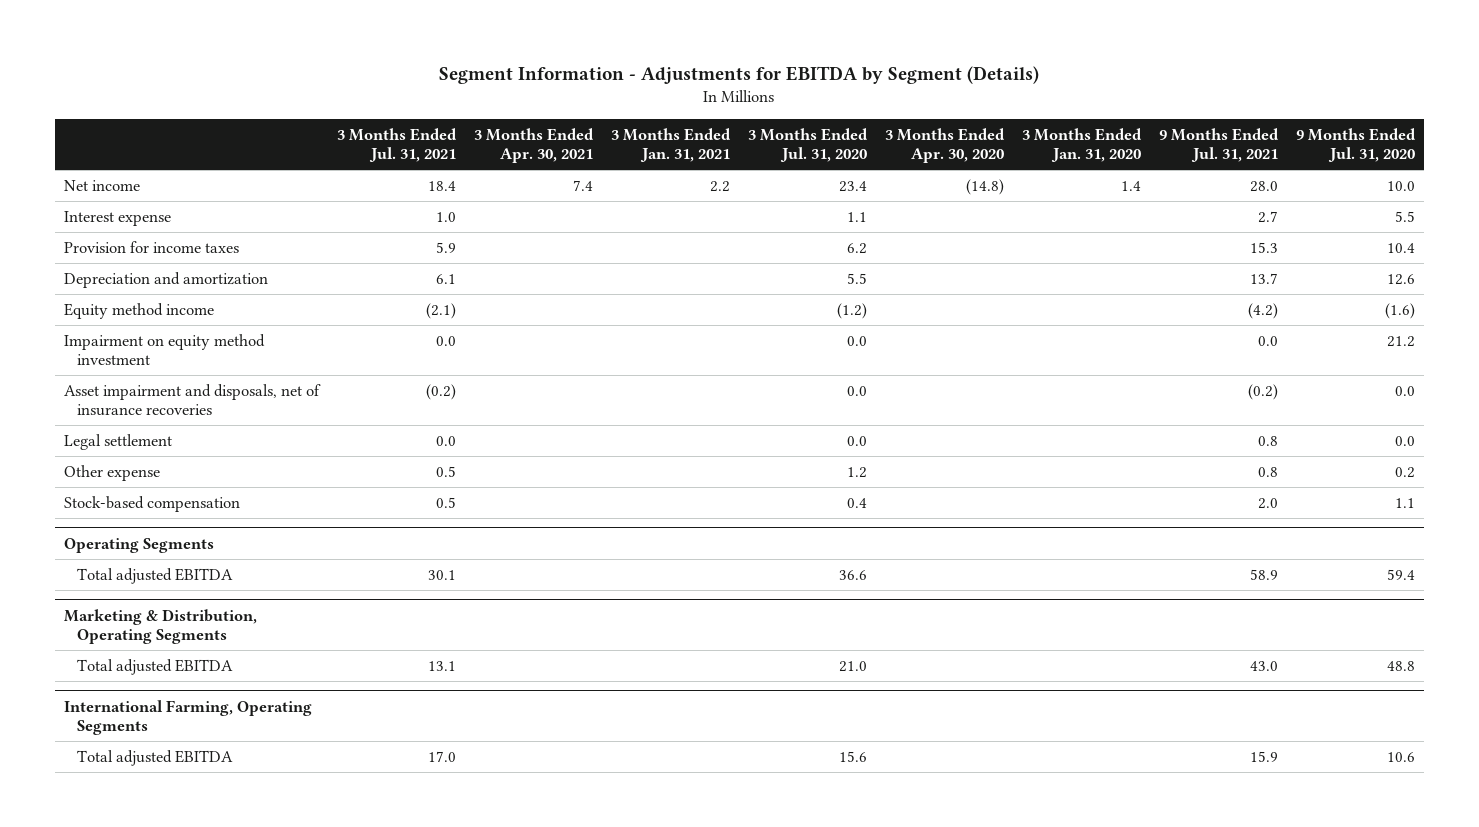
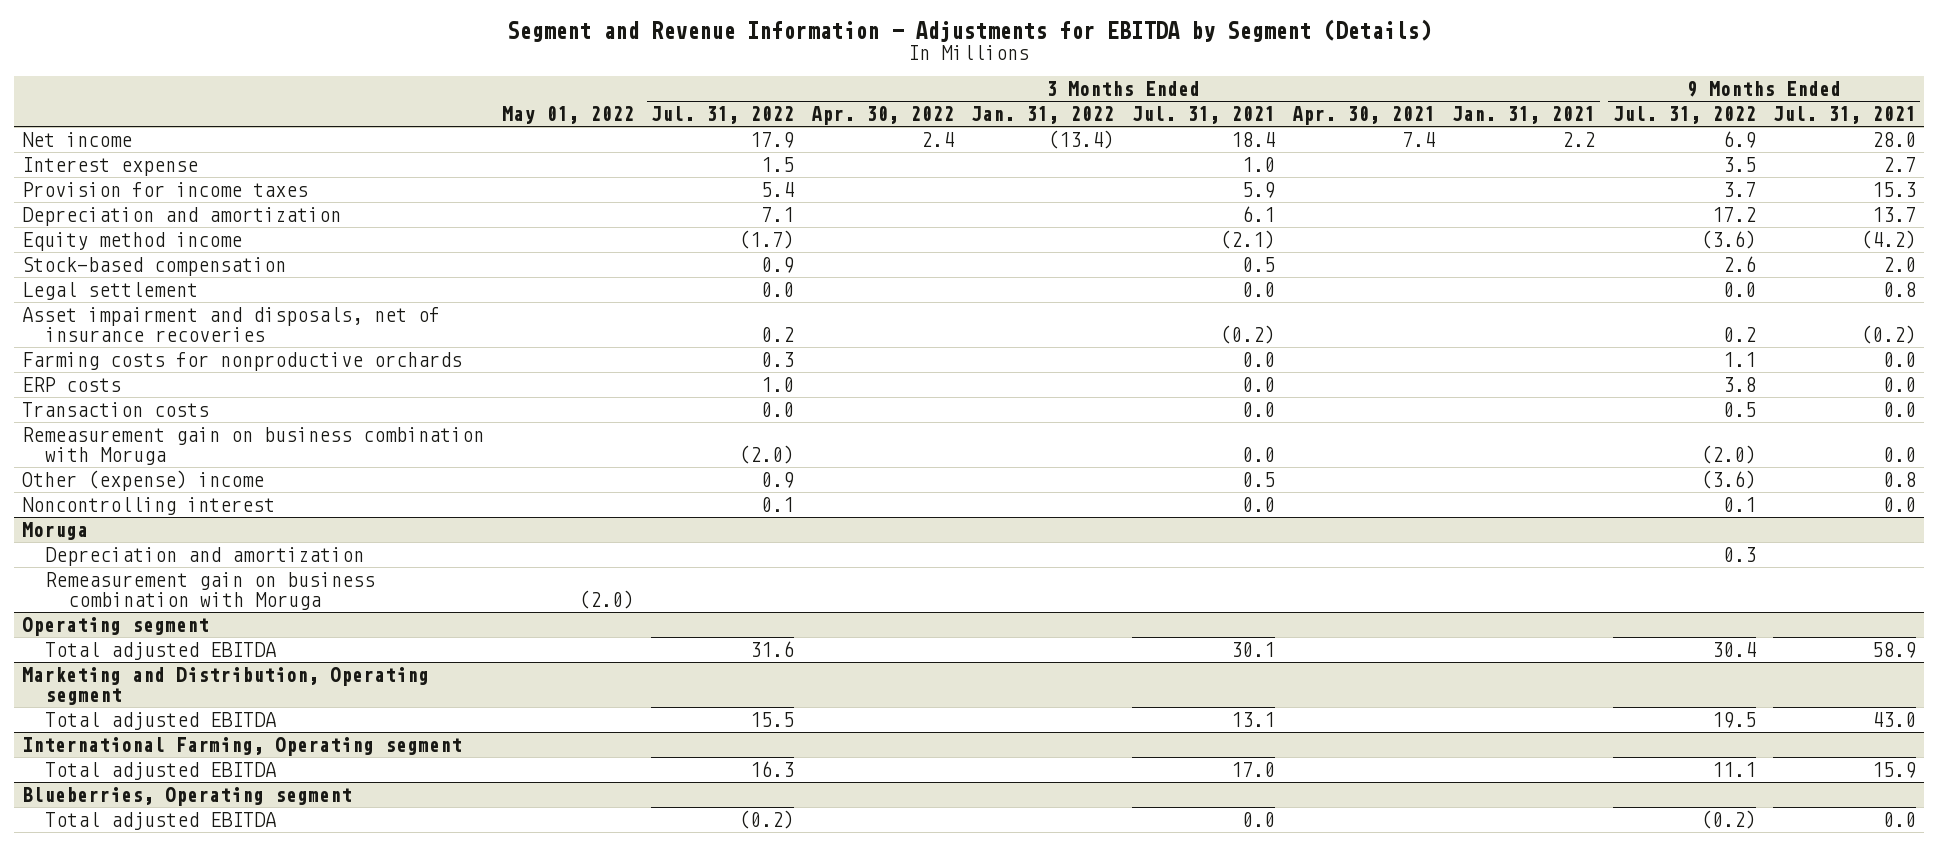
[439,66,1040,85] Segment Information - Adjustments for EBITDA by Segment (Details) -> [507,18,1432,42] Segment and Revenue Information - Adjustments for EBITDA by Segment (Details)
[747,127,868,163] 3 Months Ended Jul. 31, 2020 -> none
[884,127,1005,164] 3 Months Ended Apr. 30, 2020 -> none
[1021,127,1142,163] 3 Months Ended Jan. 31, 2020 -> none
[1295,127,1416,163] 9 Months Ended Jul. 31, 2020 -> none
none -> [501,106,634,125] May 01, 2022
none -> [650,106,794,125] Jul. 31, 2022
none -> [811,106,955,126] Apr. 30, 2022
none -> [971,106,1115,125] Jan. 31, 2022
none -> [1612,106,1756,125] Jul. 31, 2022
[63,333,265,366] Impairment on equity method investment -> none
[63,464,160,481] Other expense -> none
[63,433,172,450] Legal settlement -> [22,281,199,300] Legal settlement
[63,383,321,417] Asset impairment and disposals, net of insurance recoveries -> [22,306,441,342] Asset impairment and disposals, net of insurance recoveries
none -> [22,351,463,371] Farming costs for nonproductive orchards
none -> [22,376,122,392] ERP costs
none -> [22,401,210,417] Transaction costs
none -> [22,426,485,465] Remeasurement gain on business combination with Moruga
none -> [22,469,265,491] Other (expense) income
none -> [22,496,276,515] Noncontrolling interest
none -> [22,521,89,540] Moruga
none -> [45,546,365,566] Depreciation and amortization
none -> [45,571,376,610] Remeasurement gain on business combination with Moruga
[63,537,214,553] Operating Segments -> [22,616,210,636] Operating segment
[63,608,257,644] Marketing & Distribution, Operating Segments -> [22,666,430,705] Marketing and Distribution, Operating segment
[63,699,312,735] International Farming, Operating Segments -> [22,736,463,756] International Farming, Operating segment
none -> [22,786,353,806] Blueberries, Operating segment
none -> [45,811,277,830] Total adjusted EBITDA

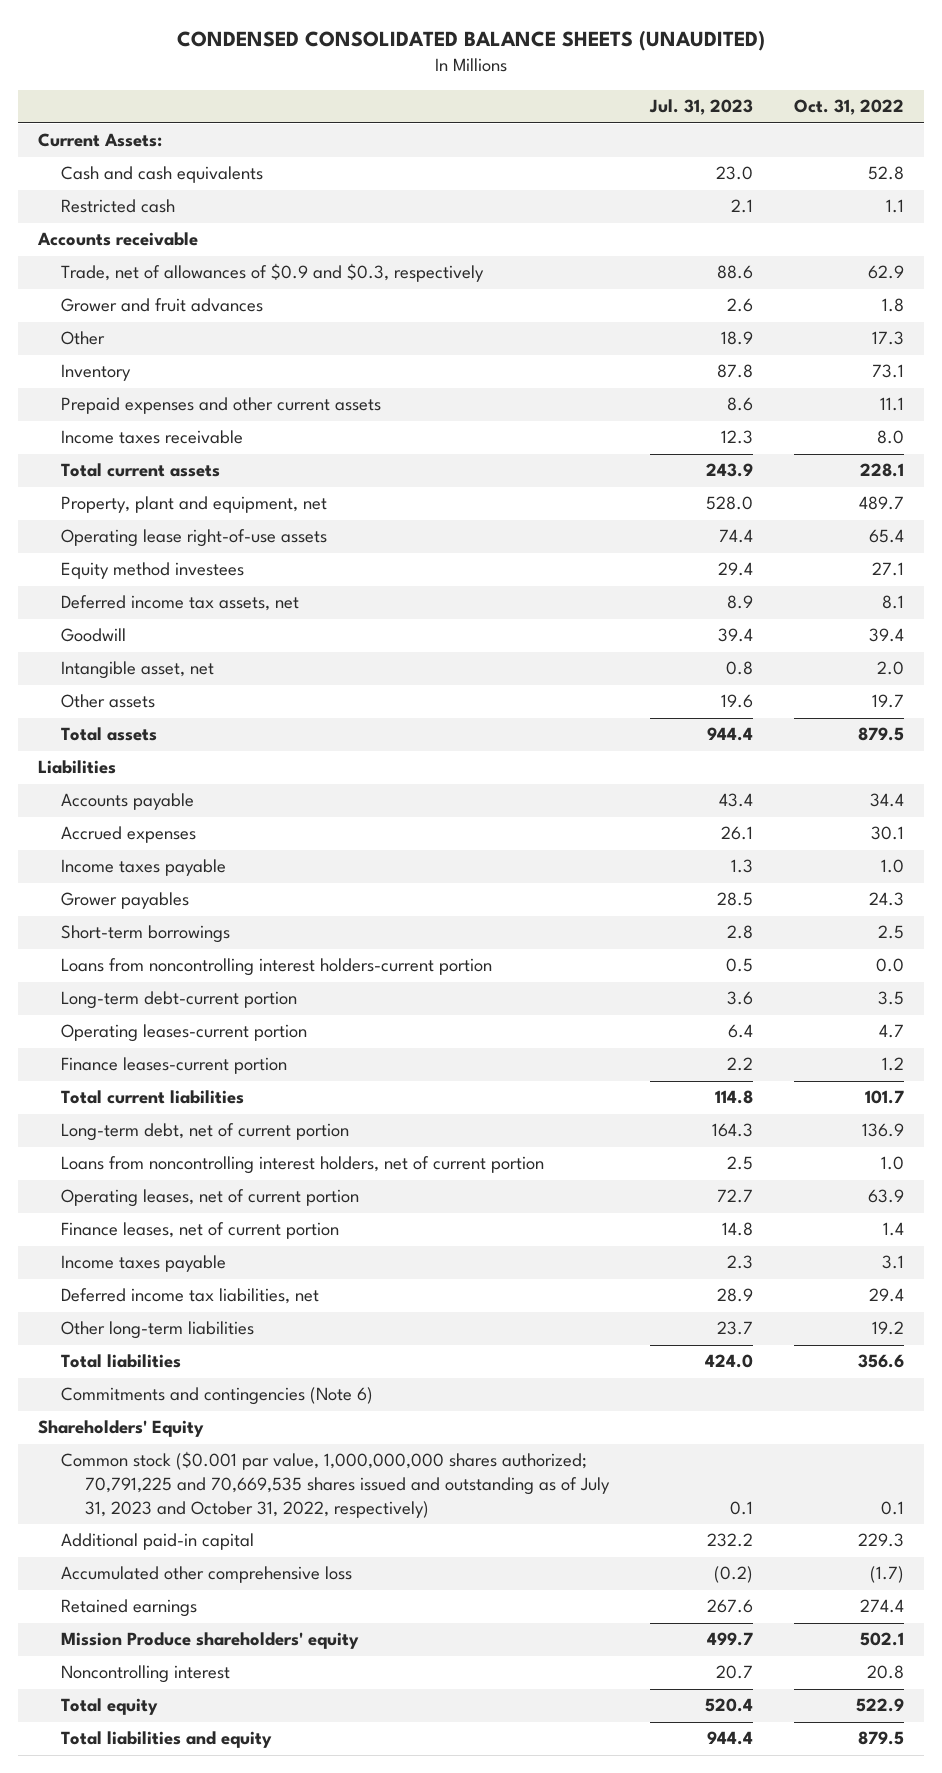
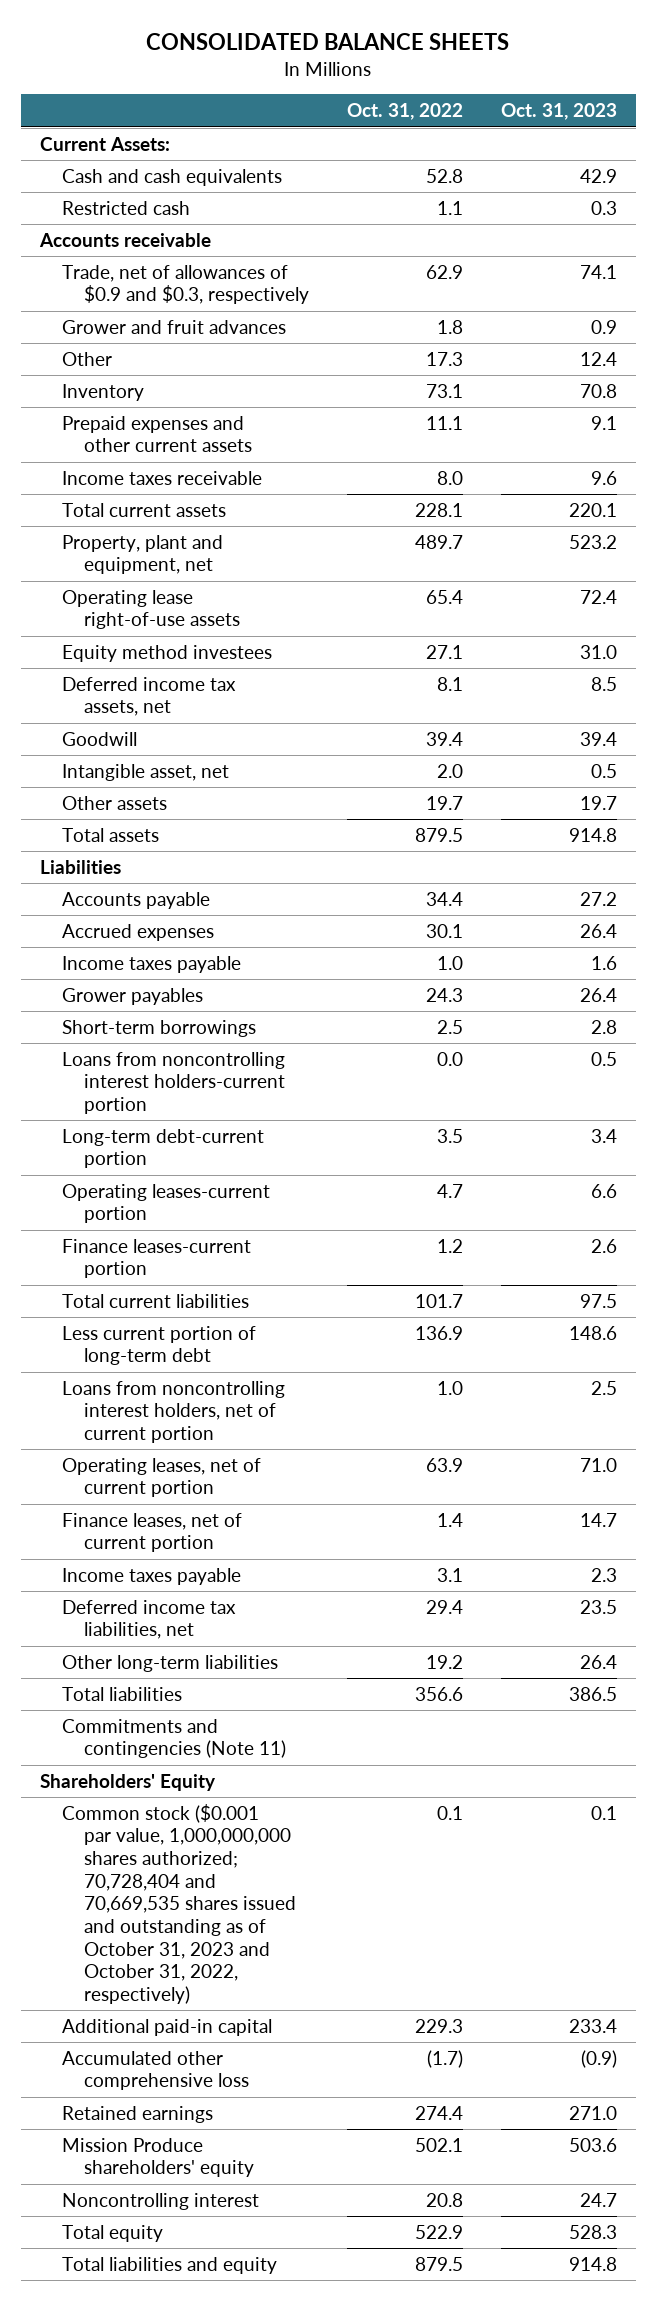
[176,30,765,52] CONDENSED CONSOLIDATED BALANCE SHEETS (UNAUDITED) -> [146,33,510,51] CONSOLIDATED BALANCE SHEETS
[648,99,753,116] Jul. 31, 2023 -> none
none -> [500,103,617,121] Oct. 31, 2023
[61,1123,350,1142] Long-term debt, net of current portion -> [62,1325,257,1366] Less current portion of long-term debt
[61,1387,374,1406] Commitments and contingencies (Note 6) -> [62,1718,287,1759] Commitments and contingencies (Note 11)
[61,1451,610,1518] Common stock ($0.001 par value, 1,000,000,000 shares authorized; 70,791,225 and 70,669,535 shares issued and outstanding as of July 31, 2023 and October 31, 2022, respectively) -> [62,1803,297,2004] Common stock ($0.001 par value, 1,000,000,000 shares authorized; 70,728,404 and 70,669,535 shares issued and outstanding as of October 31, 2023 and October 31, 2022, respectively)

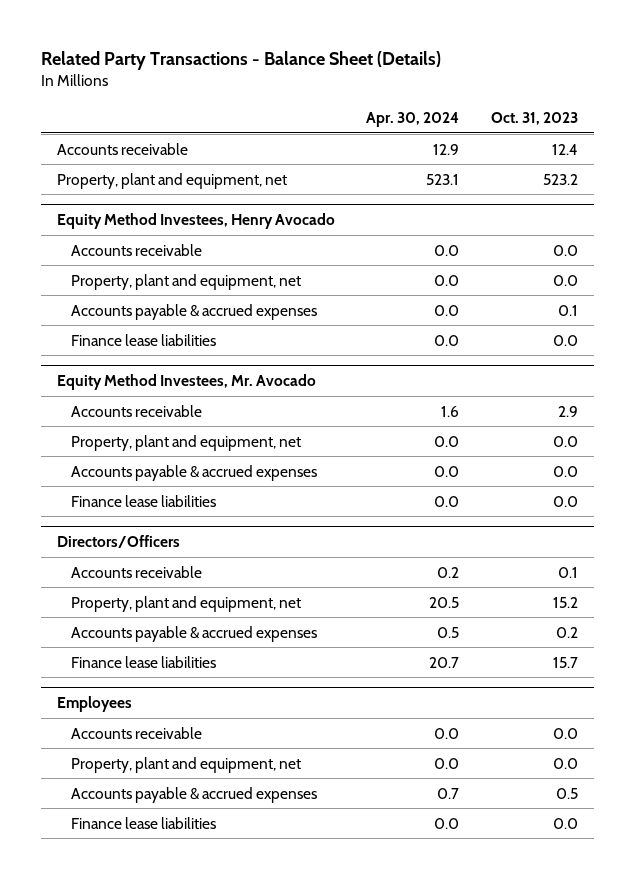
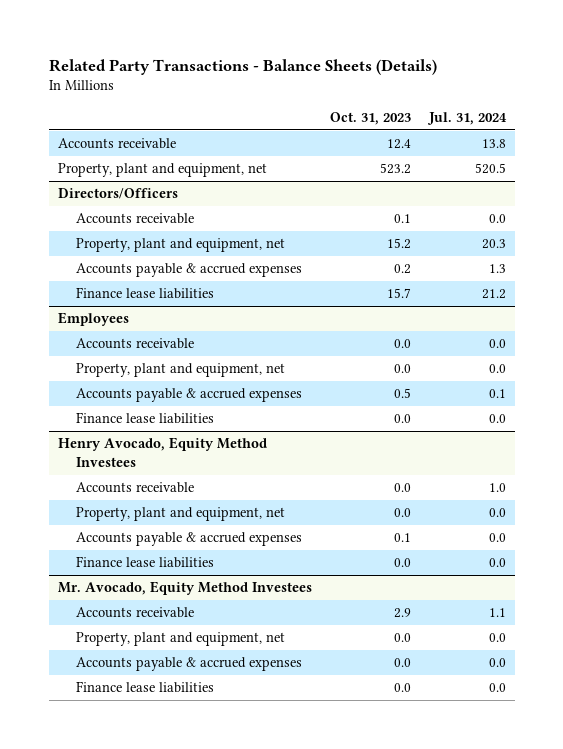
[40,51,441,71] Related Party Transactions - Balance Sheet (Details) -> [48,59,437,76] Related Party Transactions - Balance Sheets (Details)
[366,111,460,127] Apr. 30, 2024 -> none
none -> [426,111,507,125] Jul. 31, 2024
[56,212,335,229] Equity Method Investees, Henry Avocado -> none
[70,243,202,256] Accounts receivable -> none
[70,273,301,290] Property, plant and equipment, net -> none
[70,303,317,320] Accounts payable & accrued expenses -> none
[70,333,216,346] Finance lease liabilities -> none
[56,373,316,390] Equity Method Investees, Mr. Avocado -> none
[70,404,202,417] Accounts receivable -> none
[70,434,301,451] Property, plant and equipment, net -> none
[70,464,317,481] Accounts payable & accrued expenses -> none
[70,494,216,507] Finance lease liabilities -> none
none -> [57,437,267,467] Henry Avocado, Equity Method Investees
none -> [75,482,194,494] Accounts receivable
none -> [75,507,285,522] Property, plant and equipment, net
none -> [75,532,302,547] Accounts payable & accrued expenses
none -> [75,556,214,569] Finance lease liabilities
none -> [57,581,312,596] Mr. Avocado, Equity Method Investees
none -> [75,607,194,619] Accounts receivable
none -> [75,632,285,647] Property, plant and equipment, net
none -> [75,657,302,672] Accounts payable & accrued expenses
none -> [75,681,214,694] Finance lease liabilities

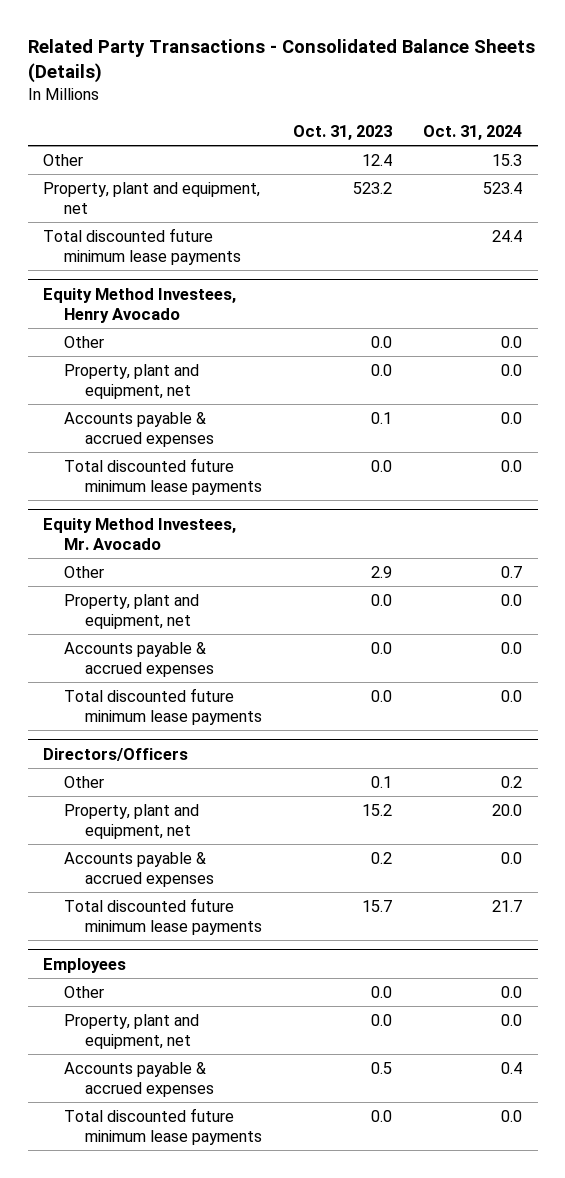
[48,59,437,76] Related Party Transactions - Balance Sheets (Details) -> [27,39,535,84] Related Party Transactions - Consolidated Balance Sheets (Details)
[426,111,507,125] Jul. 31, 2024 -> none
none -> [423,124,523,140] Oct. 31, 2024
[57,138,176,150] Accounts receivable -> [43,154,84,167] Other
none -> [43,228,242,266] Total discounted future minimum lease payments
none -> [43,288,237,324] Equity Method Investees, Henry Avocado
none -> [64,336,105,349] Other
none -> [64,364,200,400] Property, plant and equipment, net
none -> [64,412,214,448] Accounts payable & accrued expenses
none -> [64,458,262,496] Total discounted future minimum lease payments
none -> [43,518,237,551] Equity Method Investees, Mr. Avocado
none -> [64,566,105,579] Other
none -> [64,594,200,630] Property, plant and equipment, net
none -> [64,642,214,678] Accounts payable & accrued expenses
none -> [64,688,262,726] Total discounted future minimum lease payments
[75,213,194,225] Accounts receivable -> [64,776,105,789] Other
[75,287,214,300] Finance lease liabilities -> [64,898,262,936] Total discounted future minimum lease payments
[75,338,194,350] Accounts receivable -> [64,986,105,999] Other
[57,437,267,467] Henry Avocado, Equity Method Investees -> none
[75,482,194,494] Accounts receivable -> none
[75,507,285,522] Property, plant and equipment, net -> none
[75,532,302,547] Accounts payable & accrued expenses -> none
[75,556,214,569] Finance lease liabilities -> none
[57,581,312,596] Mr. Avocado, Equity Method Investees -> none
[75,607,194,619] Accounts receivable -> none
[75,632,285,647] Property, plant and equipment, net -> none
[75,657,302,672] Accounts payable & accrued expenses -> none
[75,681,214,694] Finance lease liabilities -> none
[75,412,214,425] Finance lease liabilities -> [64,1108,262,1146] Total discounted future minimum lease payments

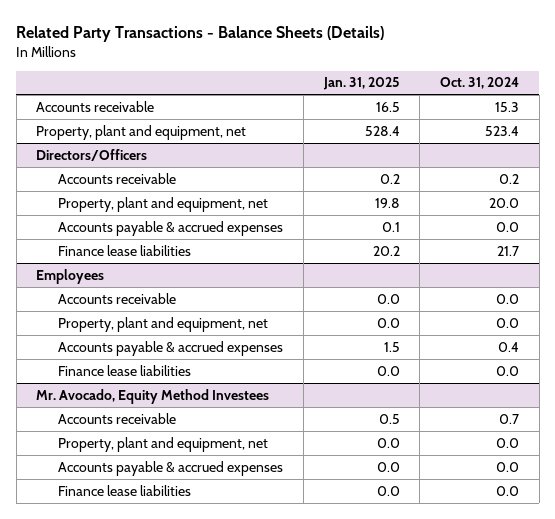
[27,39,535,84] Related Party Transactions - Consolidated Balance Sheets (Details) -> [16,25,385,42] Related Party Transactions - Balance Sheets (Details)
[292,124,392,140] Oct. 31, 2023 -> none
none -> [322,77,400,91] Jan. 31, 2025
[43,154,84,167] Other -> [36,100,155,112] Accounts receivable
[43,228,242,266] Total discounted future minimum lease payments -> none
[43,288,237,324] Equity Method Investees, Henry Avocado -> none
[64,336,105,349] Other -> none
[64,364,200,400] Property, plant and equipment, net -> none
[64,412,214,448] Accounts payable & accrued expenses -> none
[64,458,262,496] Total discounted future minimum lease payments -> none
[43,518,237,551] Equity Method Investees, Mr. Avocado -> none
[64,566,105,579] Other -> none
[64,594,200,630] Property, plant and equipment, net -> none
[64,642,214,678] Accounts payable & accrued expenses -> none
[64,688,262,726] Total discounted future minimum lease payments -> none
[64,776,105,789] Other -> [58,172,177,184] Accounts receivable
[64,898,262,936] Total discounted future minimum lease payments -> [58,244,192,256] Finance lease liabilities
[64,986,105,999] Other -> [58,292,177,304] Accounts receivable
[64,1108,262,1146] Total discounted future minimum lease payments -> [58,364,192,376] Finance lease liabilities
none -> [36,388,270,404] Mr. Avocado, Equity Method Investees
none -> [58,412,177,424] Accounts receivable
none -> [58,436,269,452] Property, plant and equipment, net
none -> [58,460,284,476] Accounts payable & accrued expenses
none -> [58,484,192,496] Finance lease liabilities

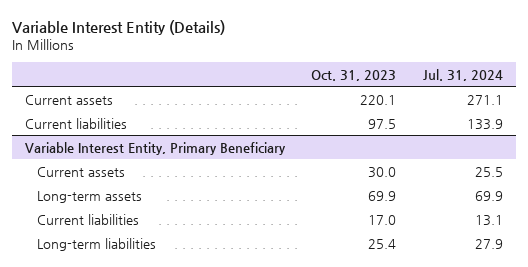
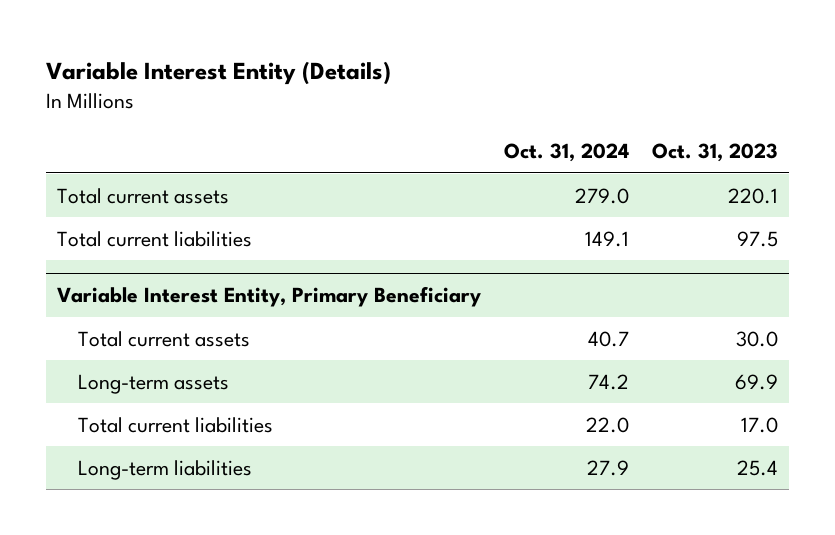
[422,68,503,81] Jul. 31, 2024 -> none
none -> [503,143,629,163] Oct. 31, 2024
[25,94,114,105] Current assets -> [57,187,230,204] Total current assets
[25,117,128,129] Current liabilities -> [57,230,253,247] Total current liabilities
[36,166,125,177] Current assets -> [77,330,250,347] Total current assets
[36,213,139,225] Current liabilities -> [77,416,273,433] Total current liabilities

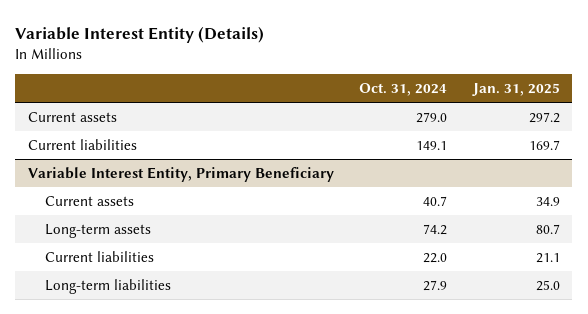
[651,143,778,163] Oct. 31, 2023 -> none
none -> [471,82,560,96] Jan. 31, 2025
[57,187,230,204] Total current assets -> [27,111,117,122] Current assets
[57,230,253,247] Total current liabilities -> [27,138,137,150] Current liabilities
[77,330,250,347] Total current assets -> [45,195,135,206] Current assets
[77,416,273,433] Total current liabilities -> [45,250,155,262] Current liabilities

